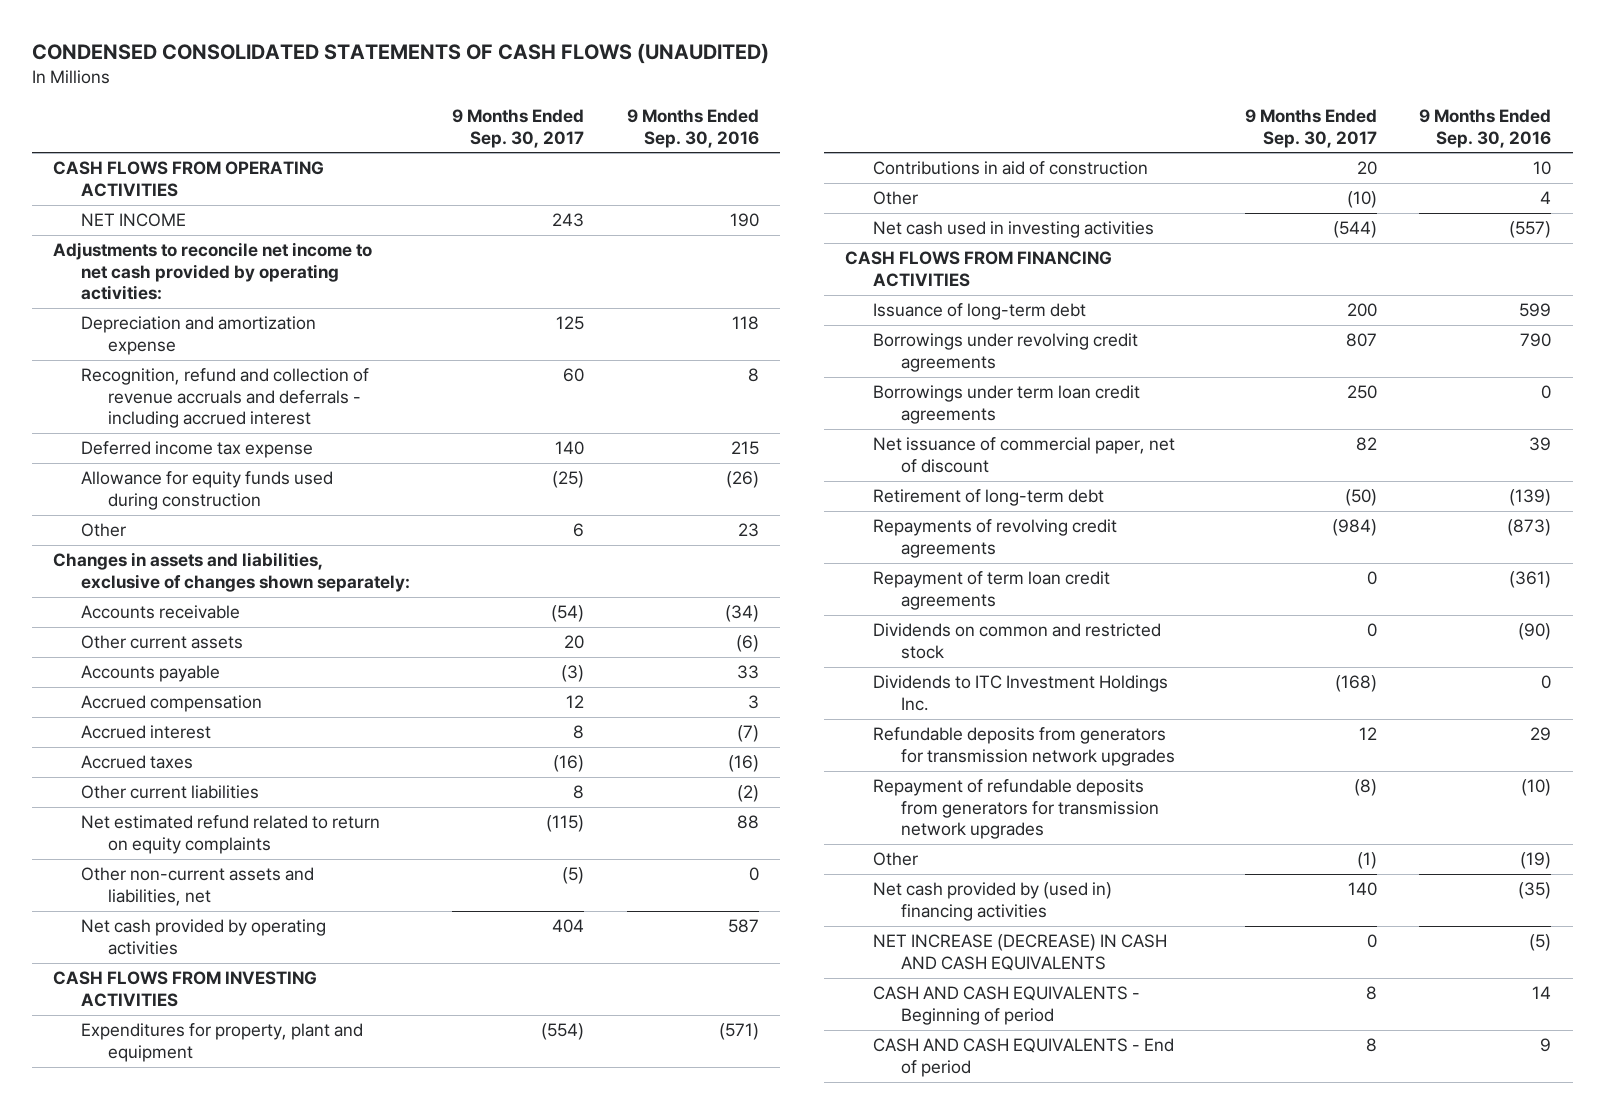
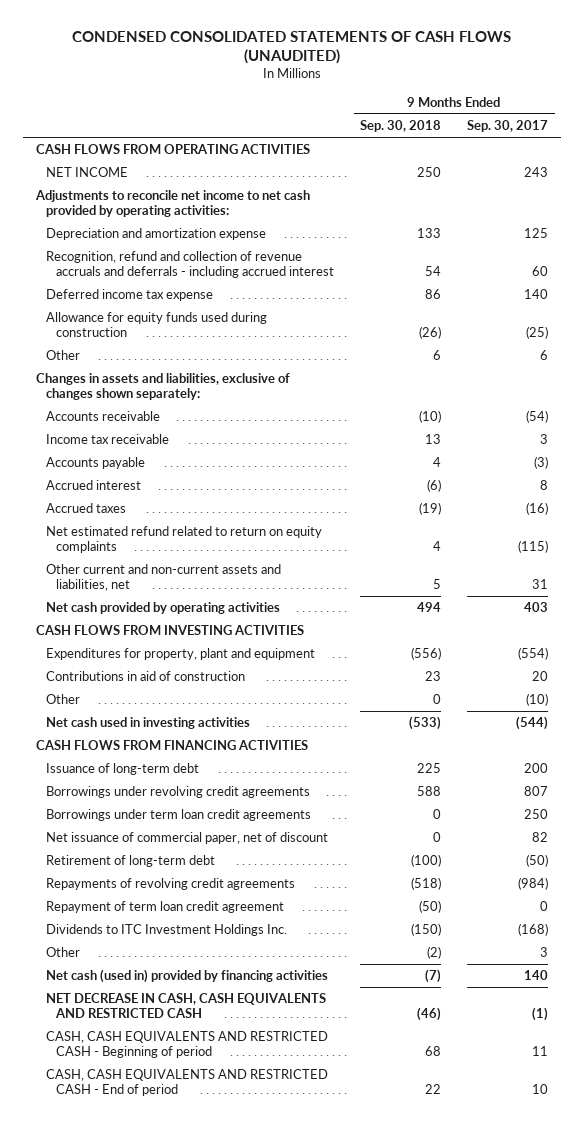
[626,109,759,148] 9 Months Ended Sep. 30, 2016 -> none
none -> [360,120,442,133] Sep. 30, 2018
[80,635,243,650] Other current assets -> none
none -> [45,434,169,445] Income tax receivable
[80,695,262,713] Accrued compensation -> none
[80,785,259,800] Other current liabilities -> none
[80,867,314,906] Other non-current assets and liabilities, net -> [45,564,281,591] Other current and non-current assets and liabilities, net
[562,867,585,885] (5) -> [532,578,549,589] 31
[552,919,585,934] 404 -> [524,602,549,613] 403
[873,623,1162,659] Dividends on common and restricted stock -> none
[873,571,1111,610] Repayment of term loan credit agreements -> [45,901,284,914] Repayment of term loan credit agreement
[873,727,1176,766] Refundable deposits from generators for transmission network upgrades -> none
[873,779,1160,840] Repayment of refundable deposits from generators for transmission network upgrades -> none
[1356,852,1377,870] (1) -> [540,947,549,958] 3
[873,882,1113,921] Net cash provided by (used in) financing activities -> [45,969,328,984] Net cash (used in) provided by financing activities
[873,934,1168,971] NET INCREASE (DECREASE) IN CASH AND CASH EQUIVALENTS -> [45,993,326,1018] NET DECREASE IN CASH, CASH EQUIVALENTS AND RESTRICTED CASH
[1366,934,1377,949] 0 -> [532,1006,549,1021] (1)
[873,986,1141,1025] CASH AND CASH EQUIVALENTS - Beginning of period -> [45,1031,328,1058] CASH, CASH EQUIVALENTS AND RESTRICTED CASH - Beginning of period
[1365,986,1377,1001] 8 -> [532,1045,549,1056] 11
[873,1038,1175,1077] CASH AND CASH EQUIVALENTS - End of period -> [45,1069,328,1096] CASH, CASH EQUIVALENTS AND RESTRICTED CASH - End of period
[1365,1038,1377,1053] 8 -> [532,1083,549,1094] 10

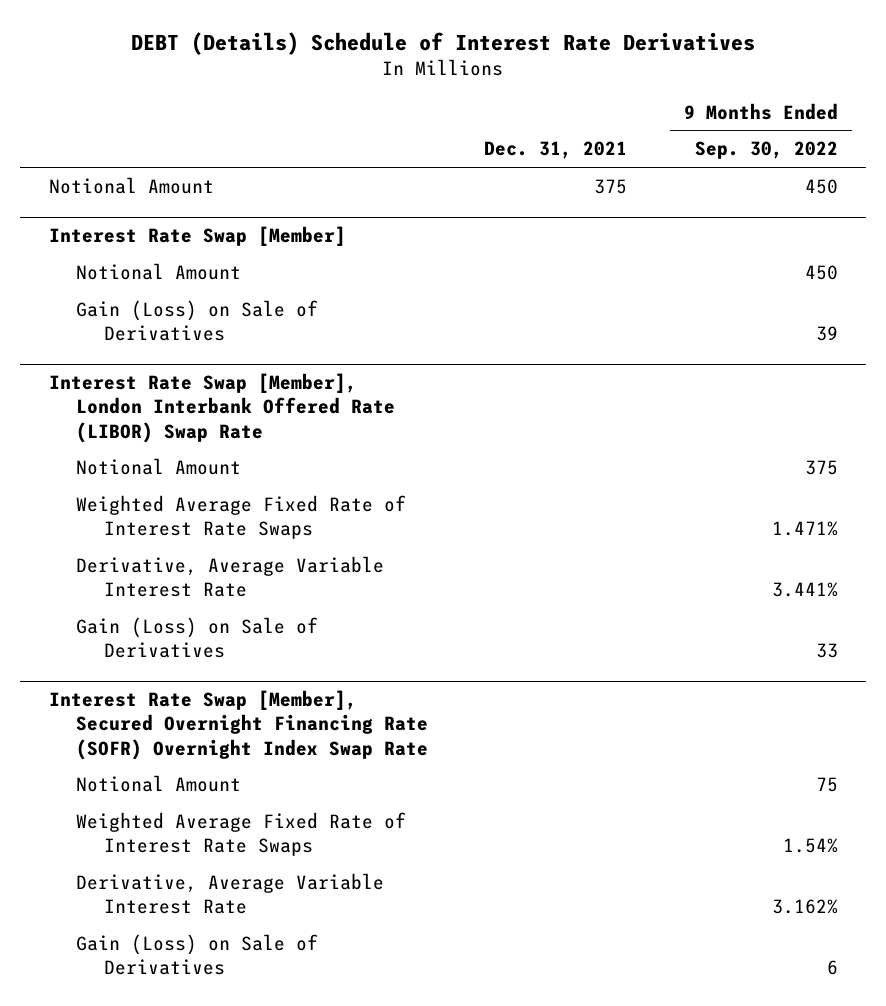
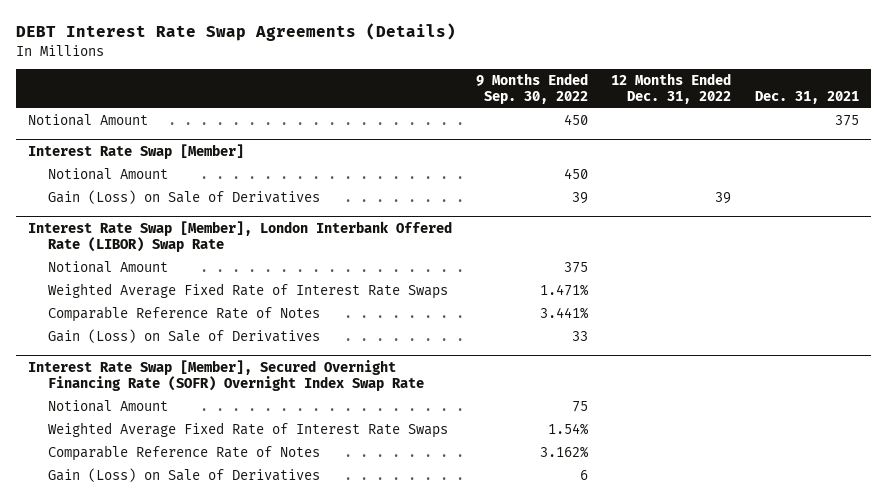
[131,31,756,55] DEBT (Details) Schedule of Interest Rate Derivatives -> [16,23,457,42] DEBT Interest Rate Swap Agreements (Details)
none -> [611,73,732,105] 12 Months Ended Dec. 31, 2022
[76,555,385,598] Derivative, Average Variable Interest Rate -> [48,306,321,323] Comparable Reference Rate of Notes
[76,872,385,915] Derivative, Average Variable Interest Rate -> [48,445,321,462] Comparable Reference Rate of Notes

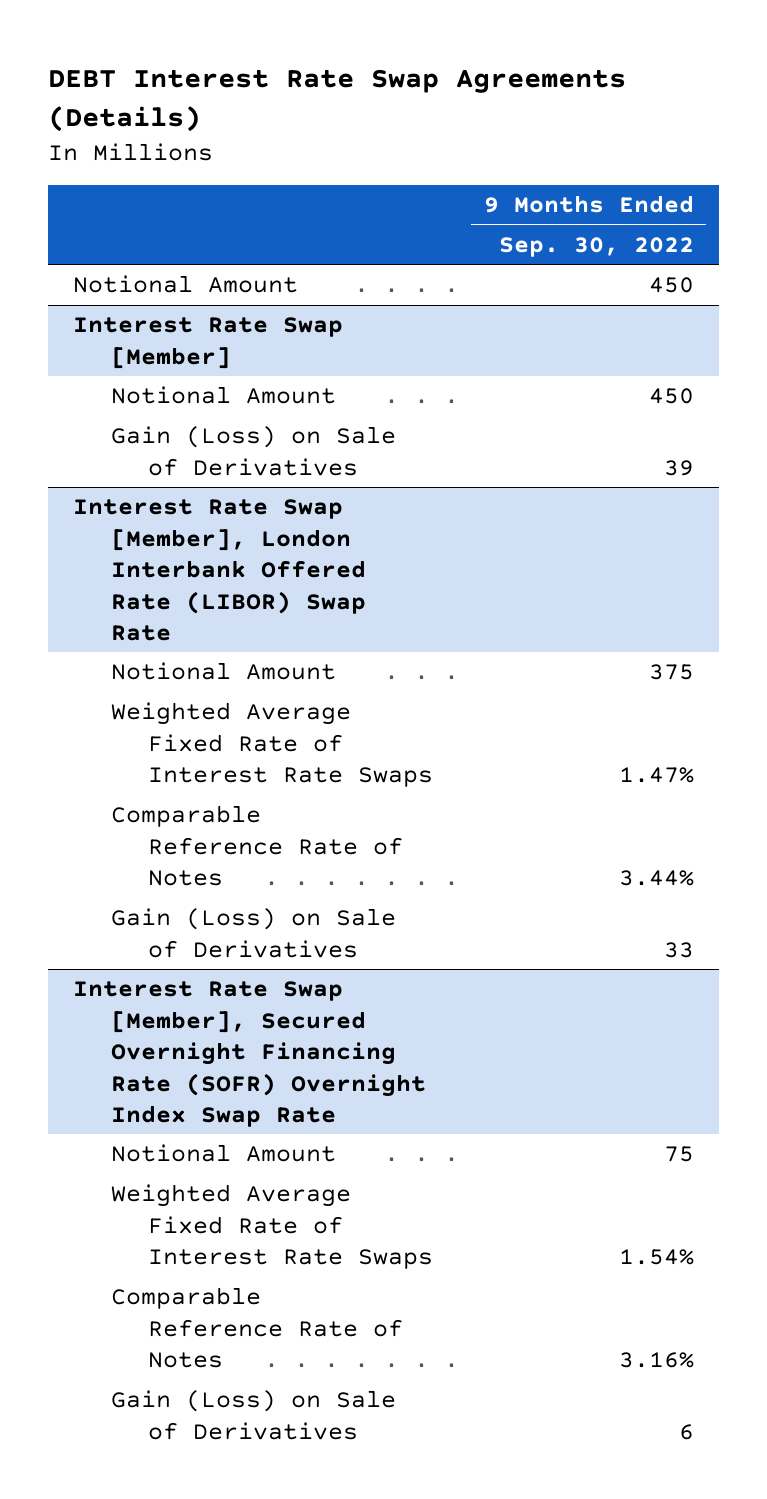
[611,73,732,105] 12 Months Ended Dec. 31, 2022 -> none
[755,91,860,105] Dec. 31, 2021 -> none
[539,284,589,297] 1.471% -> [618,767,694,784] 1.47%
[539,307,589,320] 3.441% -> [618,870,694,887] 3.44%
[539,446,589,459] 3.162% -> [618,1352,694,1369] 3.16%

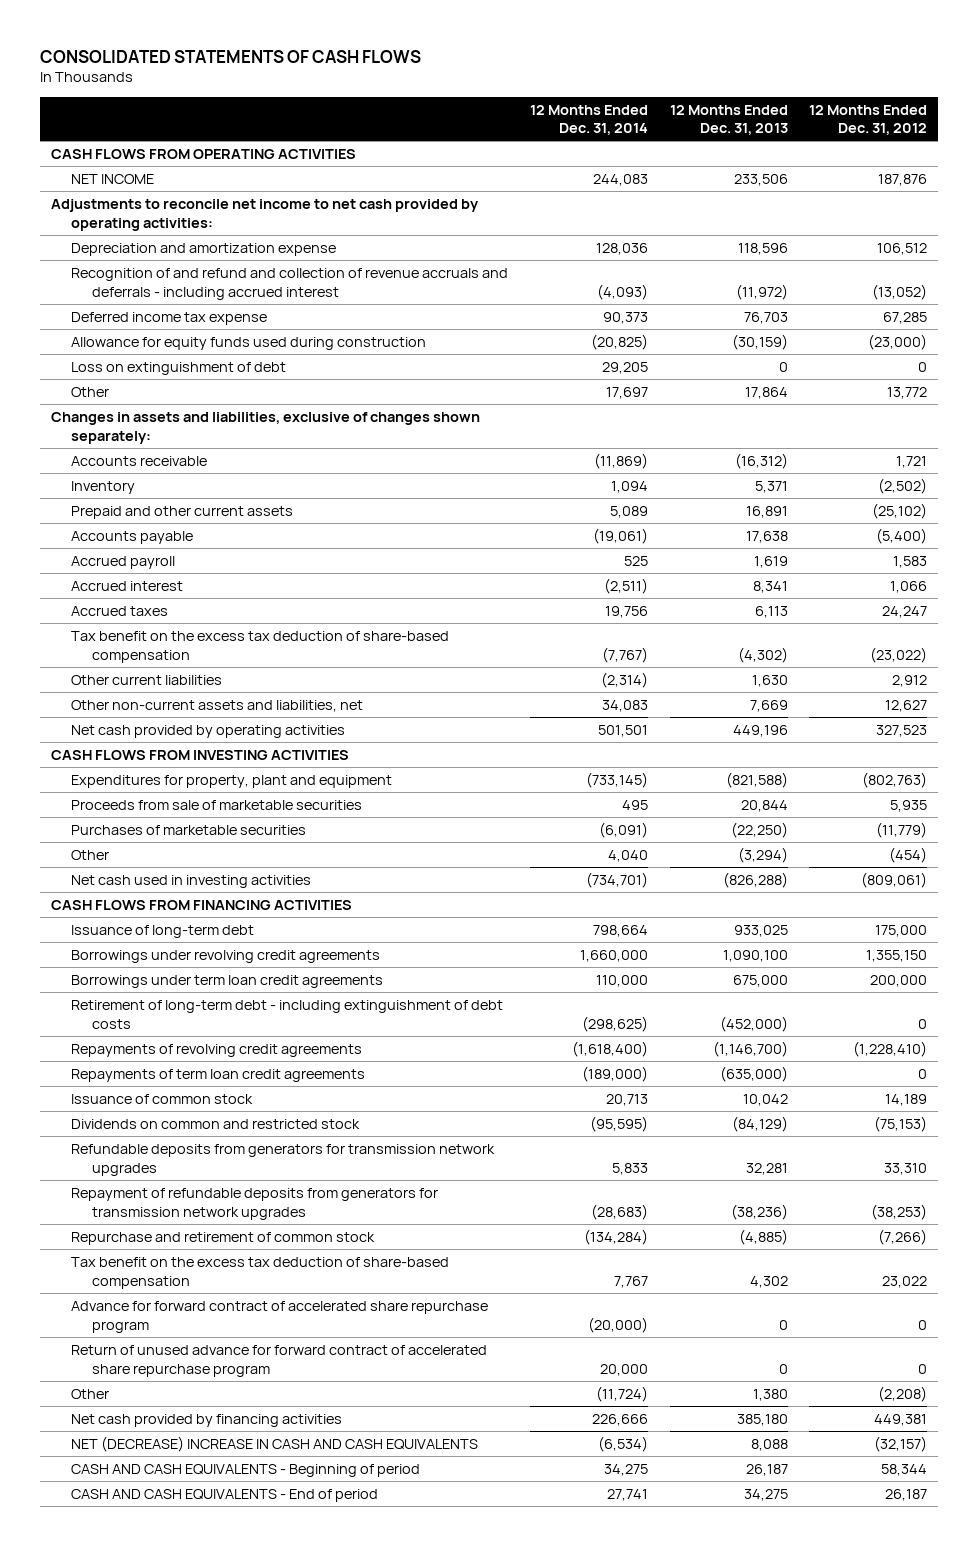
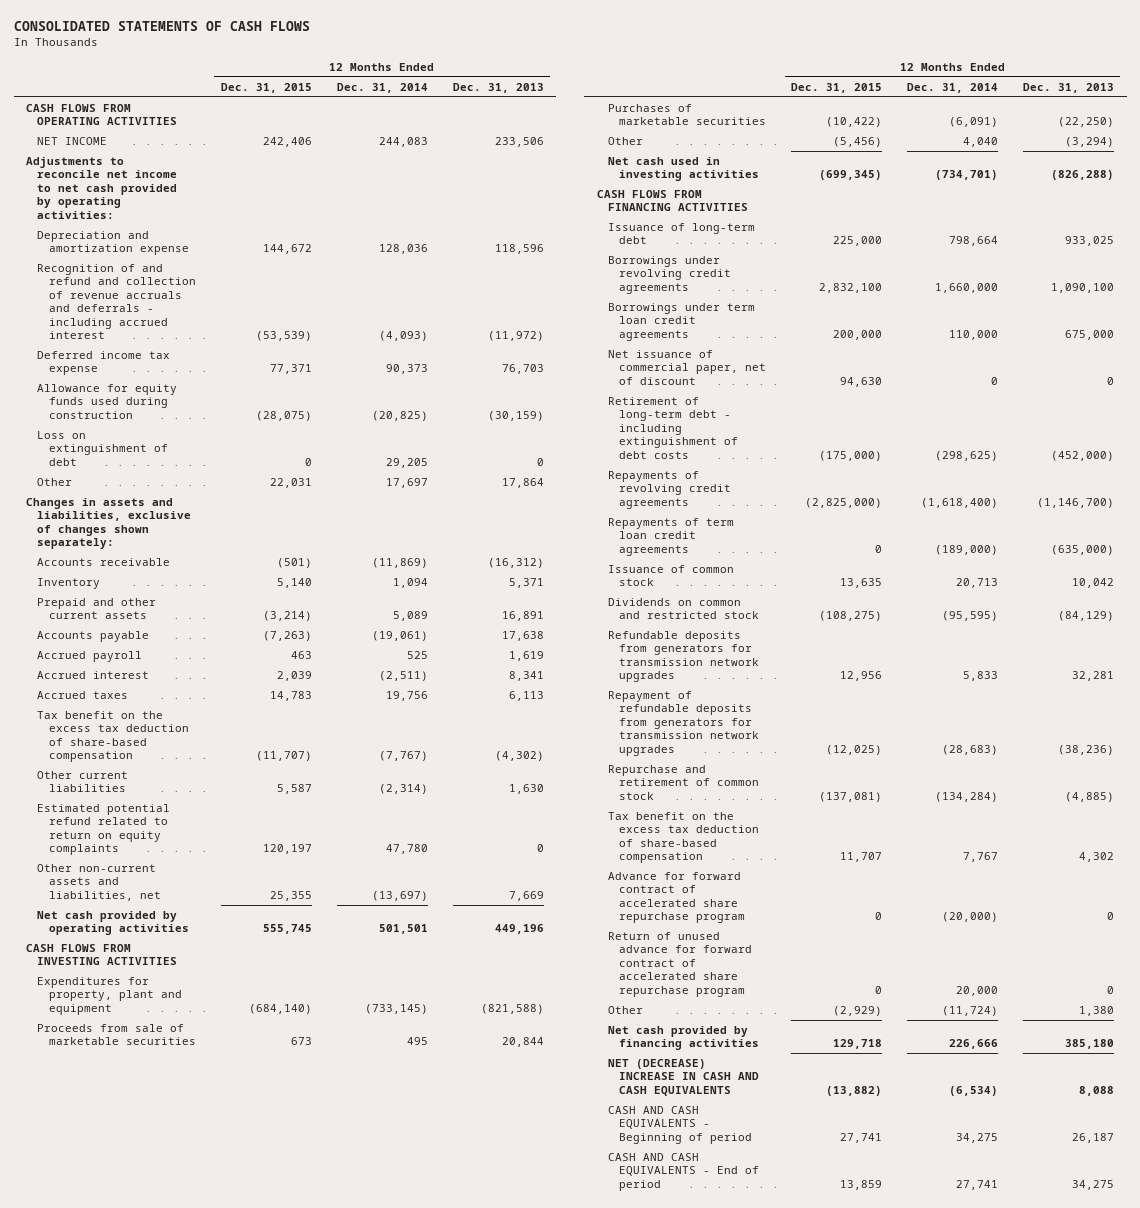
[809,104,928,136] 12 Months Ended Dec. 31, 2012 -> none
none -> [220,82,312,93] Dec. 31, 2015
none -> [37,803,171,856] Estimated potential refund related to return on equity complaints
[602,699,649,712] 34,083 -> [371,890,428,901] (13,697)
none -> [607,349,767,385] Net issuance of commercial paper, net of discount

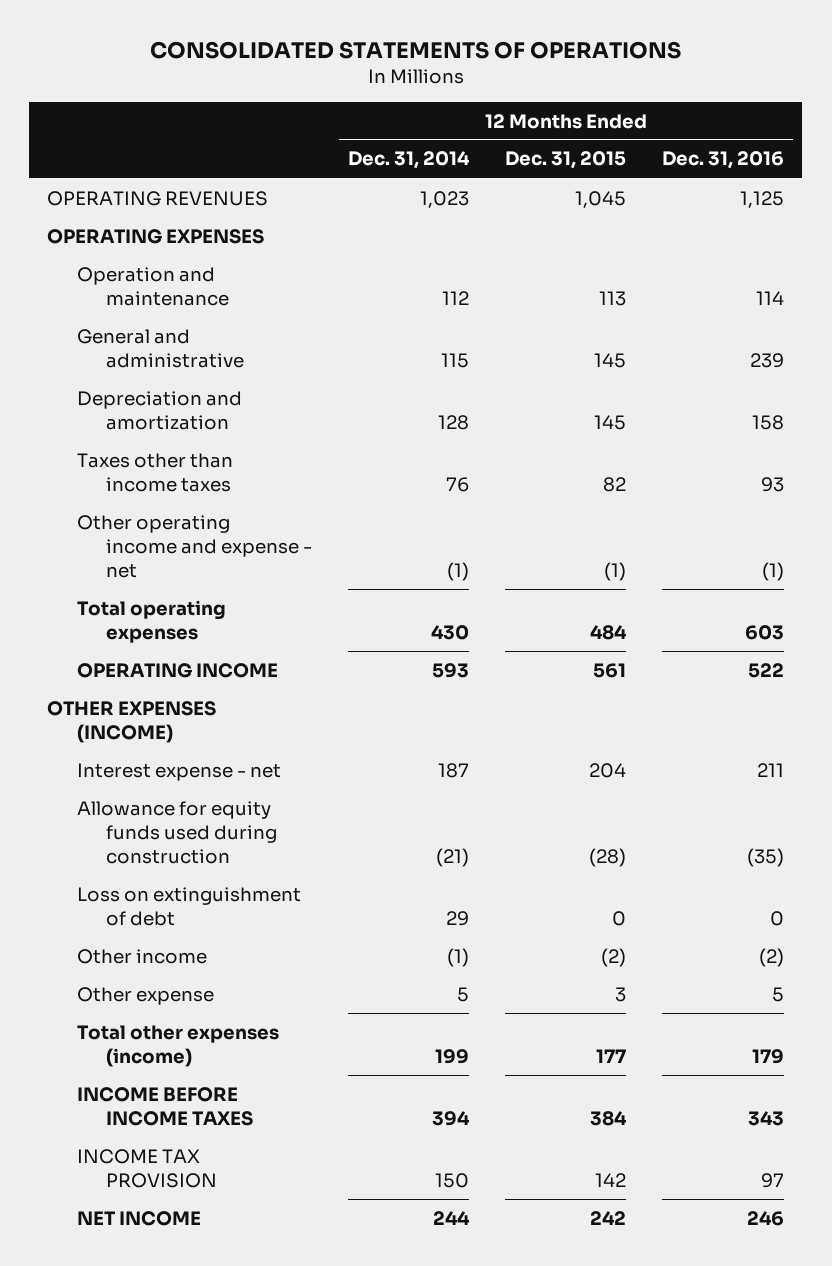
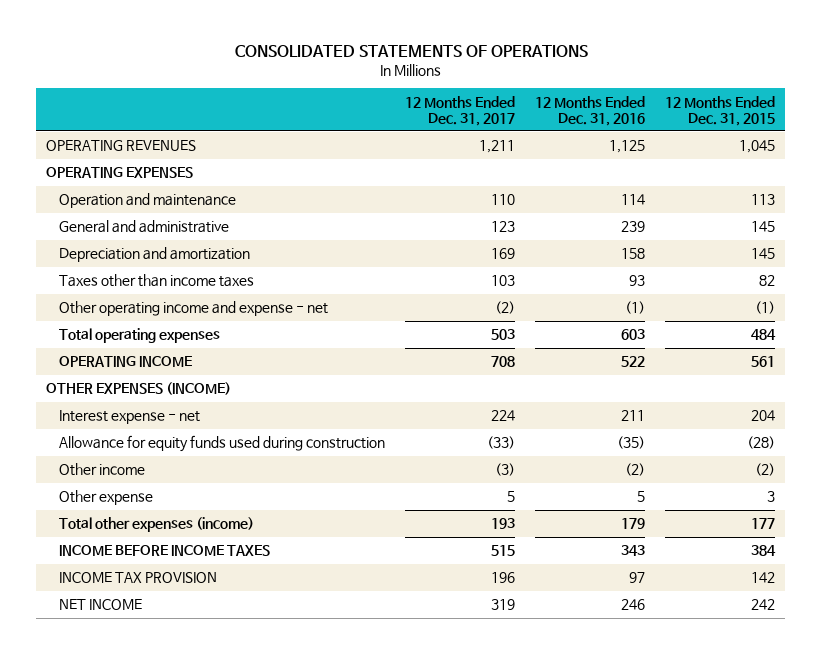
[347,151,470,170] Dec. 31, 2014 -> none
none -> [404,95,515,126] 12 Months Ended Dec. 31, 2017
[76,886,301,926] Loss on extinguishment of debt -> none

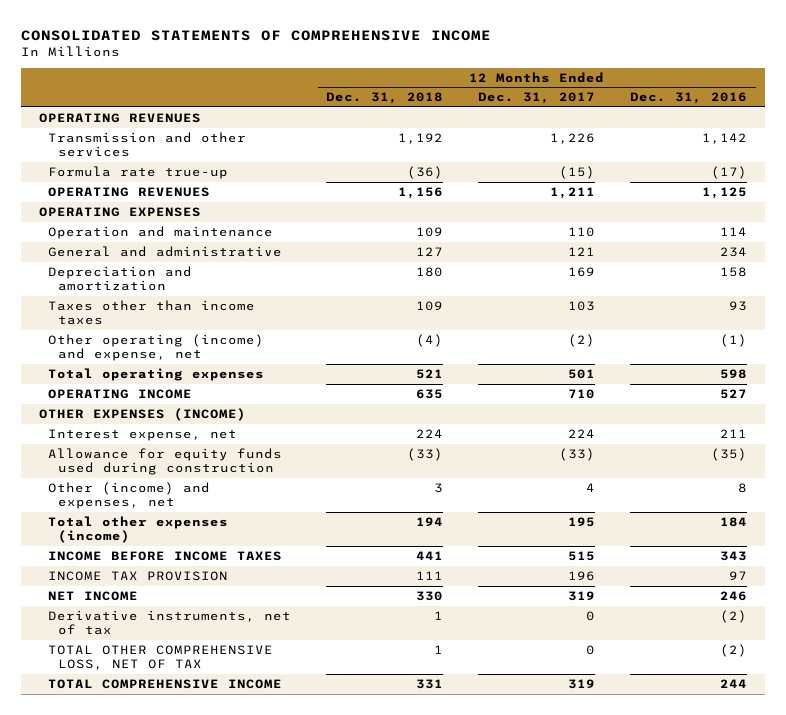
[234,45,588,58] CONSOLIDATED STATEMENTS OF OPERATIONS -> [21,29,492,41] CONSOLIDATED STATEMENTS OF COMPREHENSIVE INCOME
[665,95,776,126] 12 Months Ended Dec. 31, 2015 -> none
none -> [326,92,444,105] Dec. 31, 2018
none -> [38,112,201,123] OPERATING REVENUES
none -> [48,131,247,158] Transmission and other services
none -> [48,165,229,179] Formula rate true-up
[490,221,515,233] 123 -> [568,246,596,256] 121
[620,221,645,233] 239 -> [720,246,748,257] 234
[58,301,328,317] Other operating income and expense - net -> [48,333,265,362] Other operating (income) and expense, net
[490,329,515,341] 503 -> [568,368,596,379] 501
[620,329,645,341] 603 -> [720,368,748,379] 598
[490,356,515,368] 708 -> [568,388,596,399] 710
[620,356,645,368] 522 -> [720,388,748,399] 527
[58,410,200,425] Interest expense - net -> [48,428,238,441] Interest expense, net
[58,463,145,477] Other income -> none
[58,490,153,506] Other expense -> none
none -> [48,481,211,510] Other (income) and expenses, net
[490,518,515,530] 193 -> [568,516,596,527] 195
[620,518,645,530] 179 -> [720,516,748,527] 184
none -> [48,609,292,636] Derivative instruments, net of tax
none -> [48,644,274,671] TOTAL OTHER COMPREHENSIVE LOSS, NET OF TAX
none -> [48,678,283,689] TOTAL COMPREHENSIVE INCOME

